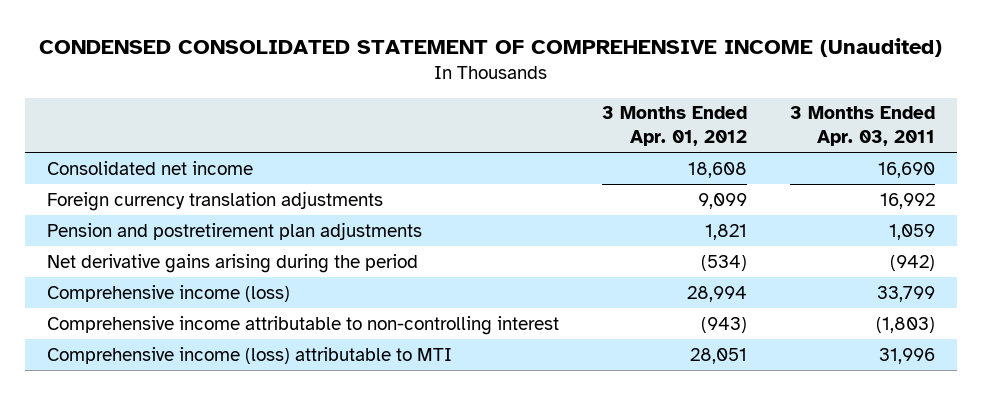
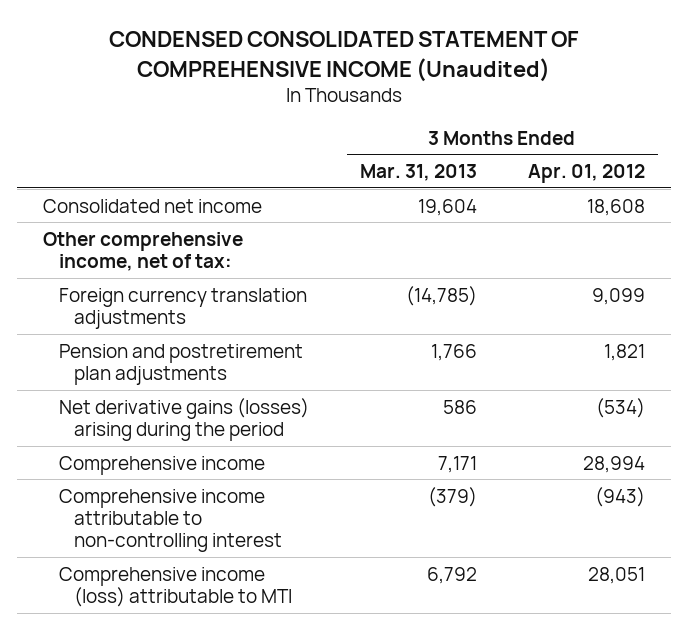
[790,106,936,147] 3 Months Ended Apr. 03, 2011 -> none
none -> [359,163,477,181] Mar. 31, 2013
none -> [43,231,244,271] Other comprehensive income, net of tax:
[46,253,418,273] Net derivative gains arising during the period -> [58,397,309,441] Net derivative gains (losses) arising during the period
[46,284,290,302] Comprehensive income (loss) -> [58,455,265,475] Comprehensive income

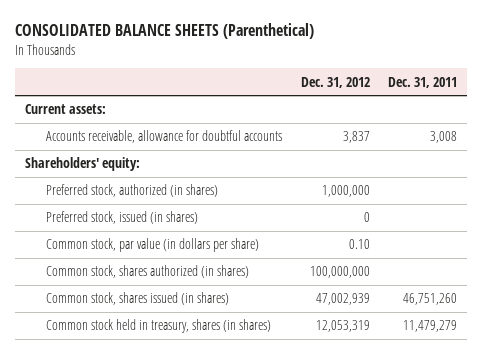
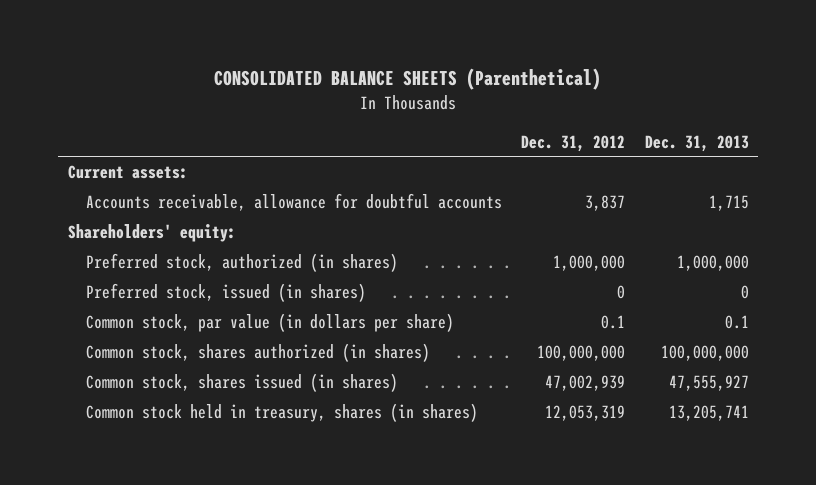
[388,76,458,88] Dec. 31, 2011 -> none
none -> [644,134,749,152] Dec. 31, 2013
[348,239,370,250] 0.10 -> [601,315,626,330] 0.1

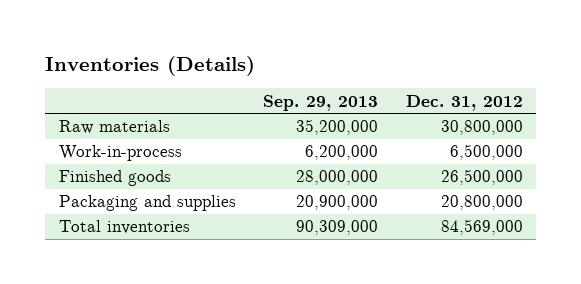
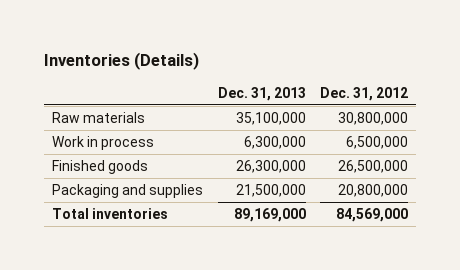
[263,94,379,111] Sep. 29, 2013 -> none
none -> [217,86,306,101] Dec. 31, 2013
[58,145,182,162] Work-in-process -> [51,136,154,151] Work in process

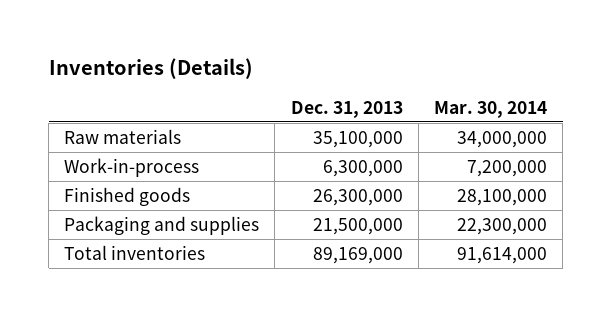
[320,86,409,101] Dec. 31, 2012 -> none
none -> [433,100,547,118] Mar. 30, 2014
[51,136,154,151] Work in process -> [64,157,200,177] Work-in-process

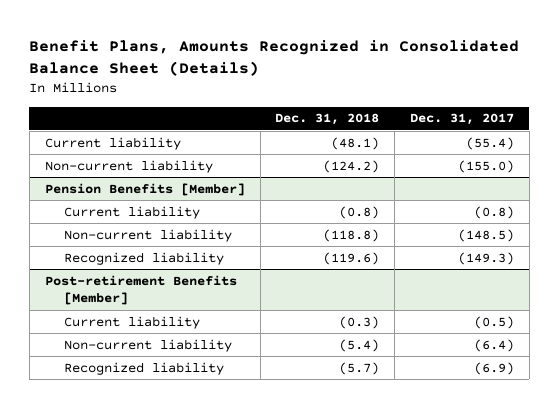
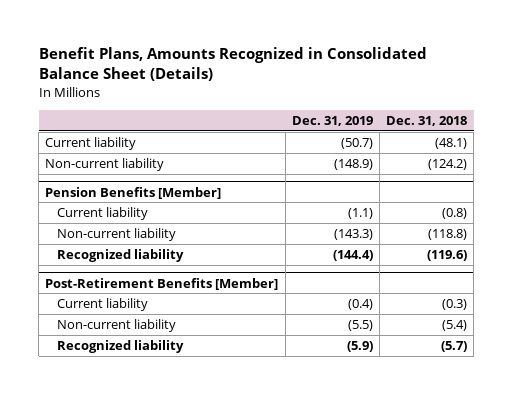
[410,113,515,126] Dec. 31, 2017 -> none
none -> [291,116,373,127] Dec. 31, 2019
[44,274,237,306] Post-retirement Benefits [Member] -> [45,277,279,290] Post-Retirement Benefits [Member]

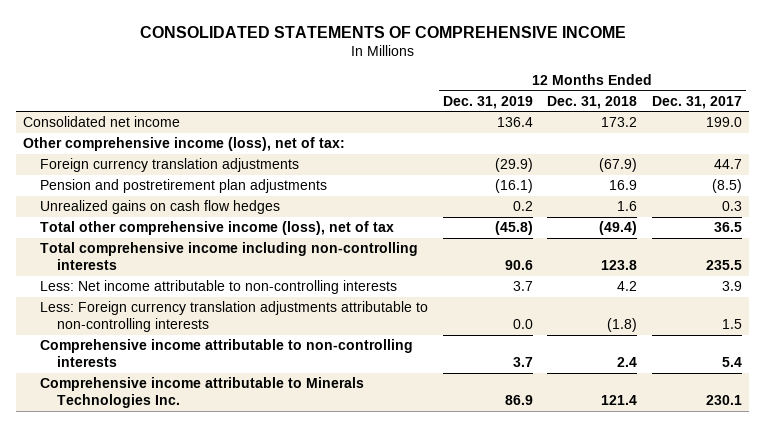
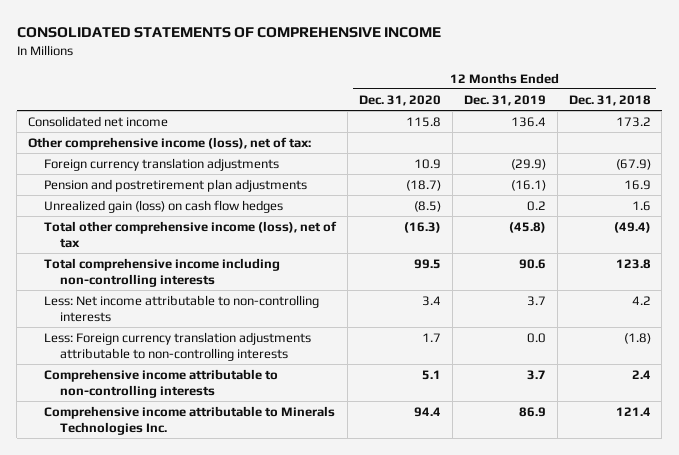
[651,95,742,109] Dec. 31, 2017 -> none
none -> [358,94,441,106] Dec. 31, 2020
[40,200,281,215] Unrealized gains on cash flow hedges -> [44,199,284,213] Unrealized gain (loss) on cash flow hedges

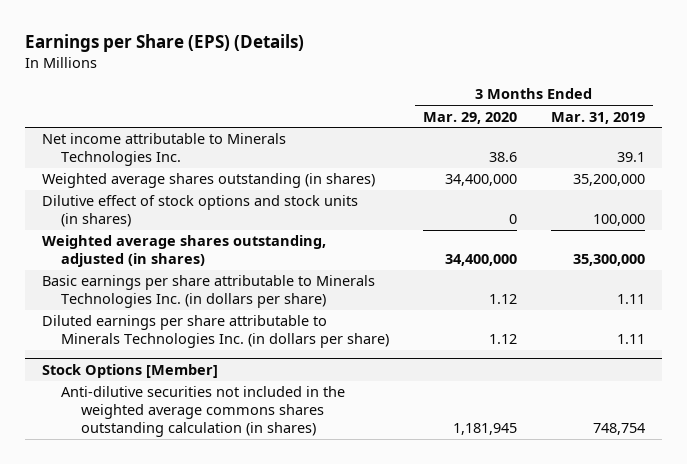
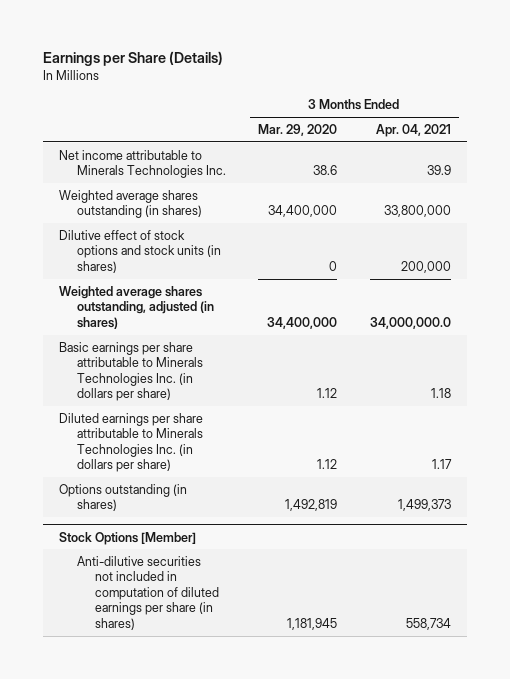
[25,34,305,53] Earnings per Share (EPS) (Details) -> [43,50,224,66] Earnings per Share (Details)
[550,111,645,124] Mar. 31, 2019 -> none
none -> [375,124,451,138] Apr. 04, 2021
none -> [59,483,188,512] Options outstanding (in shares)
[61,386,346,438] Anti-dilutive securities not included in the weighted average commons shares outstanding calculation (in shares) -> [77,555,220,630] Anti-dilutive securities not included in computation of diluted earnings per share (in shares)

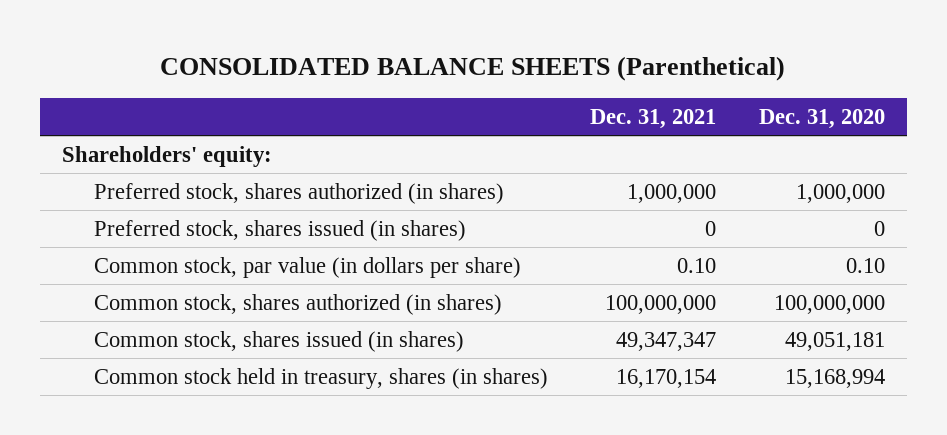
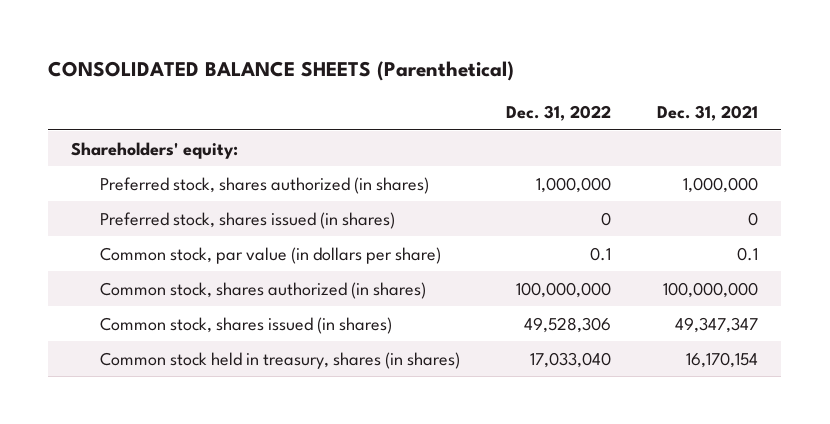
[759,109,886,130] Dec. 31, 2020 -> none
none -> [505,105,611,122] Dec. 31, 2022
[677,258,717,274] 0.10 -> [737,246,759,261] 0.1

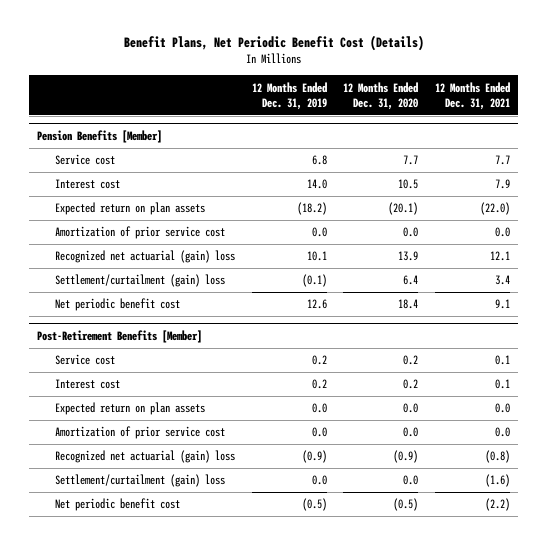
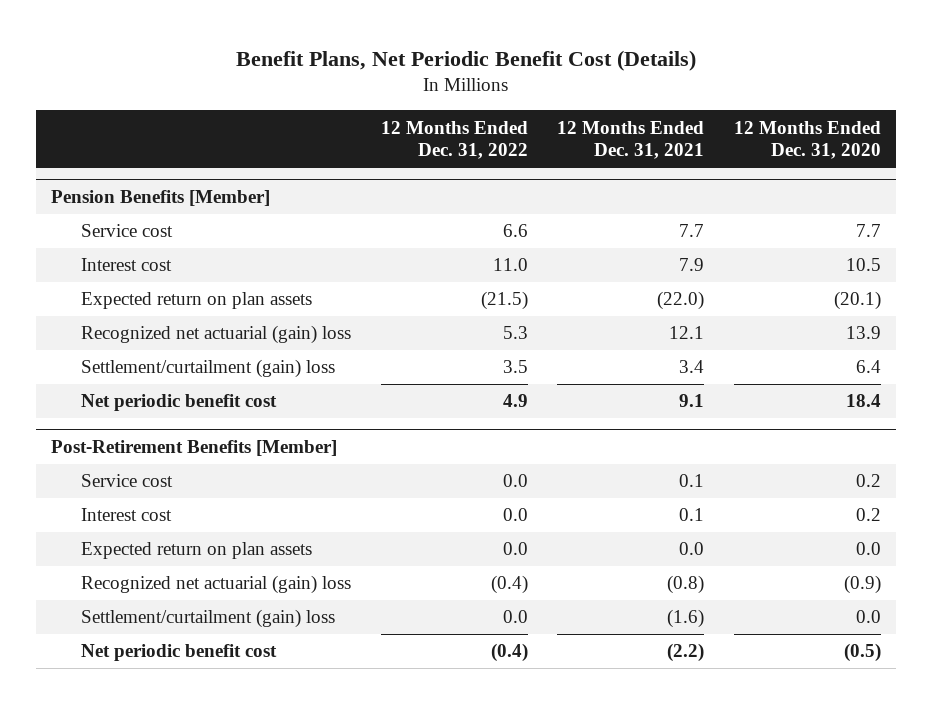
[251,81,327,110] 12 Months Ended Dec. 31, 2019 -> none
none -> [380,120,528,160] 12 Months Ended Dec. 31, 2022
[55,226,226,240] Amortization of prior service cost -> none
[55,426,226,440] Amortization of prior service cost -> none

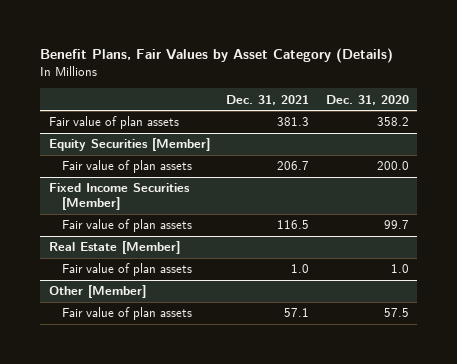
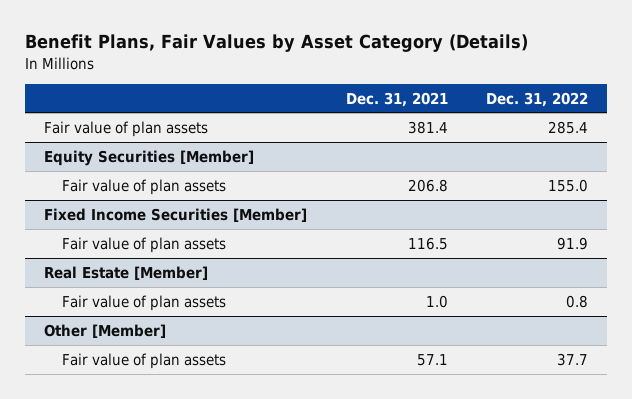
[325,94,409,105] Dec. 31, 2020 -> none
none -> [486,91,589,107] Dec. 31, 2022
[277,117,310,127] 381.3 -> [407,120,448,134] 381.4
[277,161,310,171] 206.7 -> [407,178,448,192] 206.8

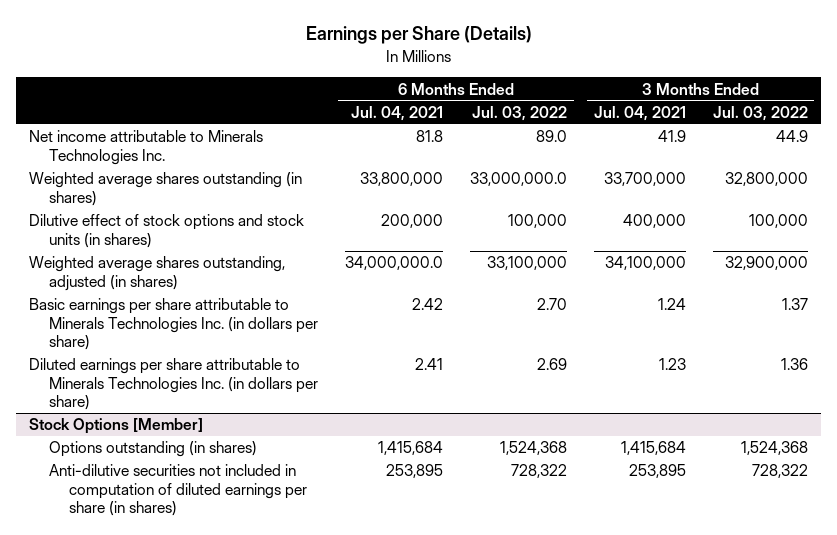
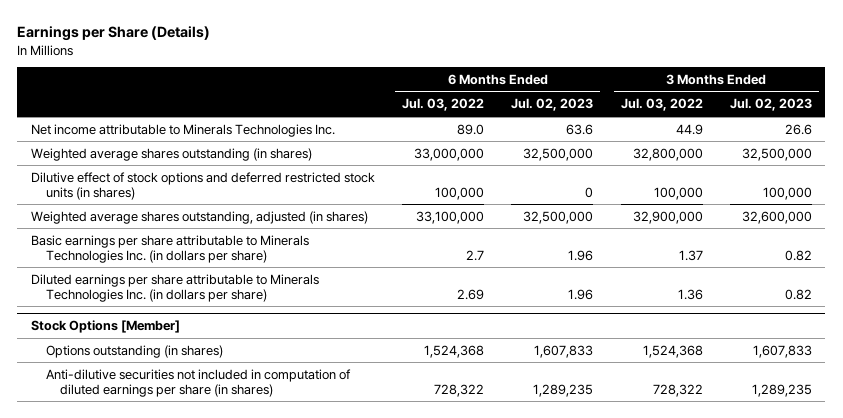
[351,106,444,122] Jul. 04, 2021 -> none
[593,106,686,122] Jul. 04, 2021 -> none
none -> [511,98,594,112] Jul. 02, 2023
none -> [729,98,812,112] Jul. 02, 2023
[469,172,567,187] 33,000,000.0 -> [414,147,485,161] 33,000,000
[29,214,305,248] Dilutive effect of stock options and stock units (in shares) -> [31,171,376,200] Dilutive effect of stock options and deferred restricted stock units (in shares)
[536,298,567,311] 2.70 -> [466,249,485,261] 2.7

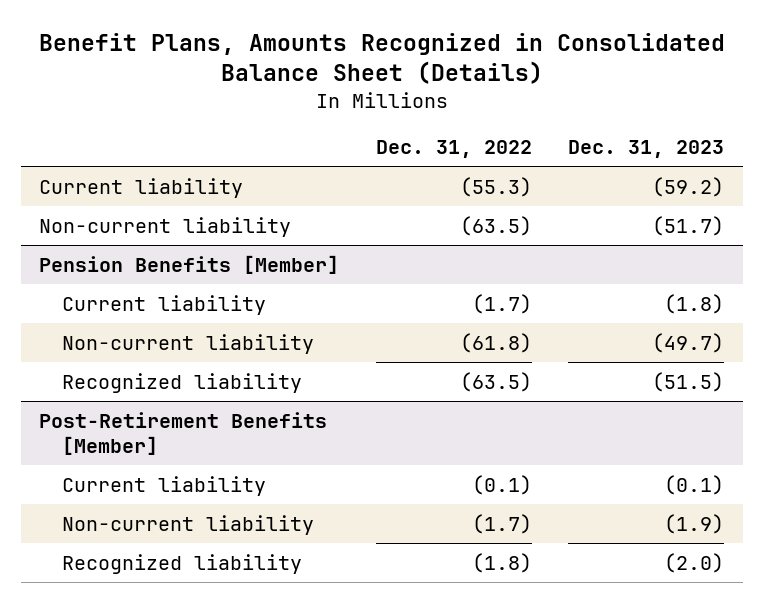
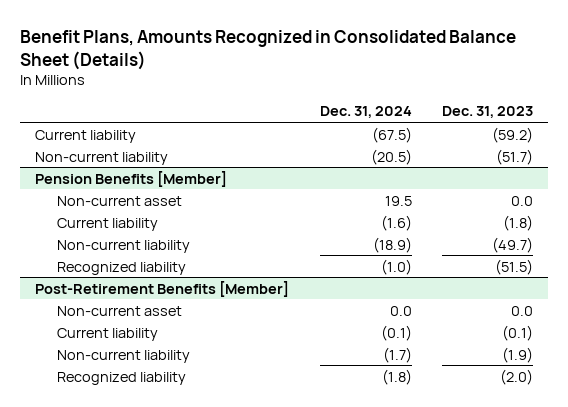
[375,139,532,158] Dec. 31, 2022 -> none
none -> [319,106,412,119] Dec. 31, 2024
none -> [57,195,183,206] Non-current asset
none -> [57,305,183,316] Non-current asset

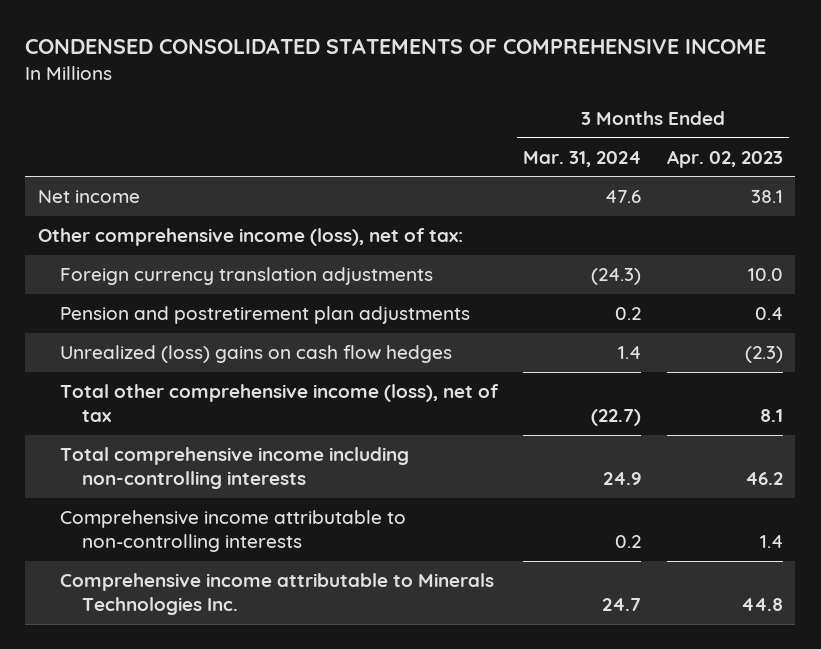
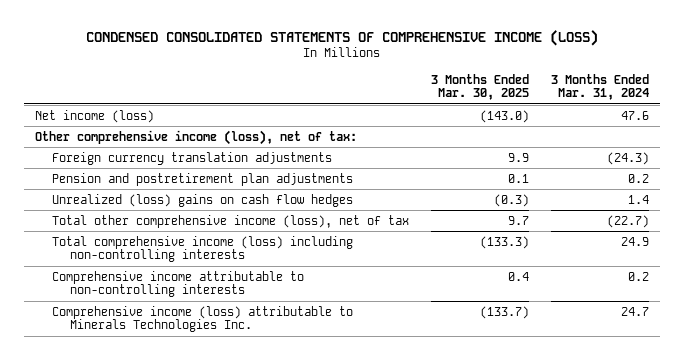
[25,38,767,55] CONDENSED CONSOLIDATED STATEMENTS OF COMPREHENSIVE INCOME -> [86,29,599,46] CONDENSED CONSOLIDATED STATEMENTS OF COMPREHENSIVE INCOME (LOSS)
[666,149,783,168] Apr. 02, 2023 -> none
none -> [431,73,530,101] 3 Months Ended Mar. 30, 2025
[37,190,140,204] Net income -> [34,109,154,123] Net income (loss)
[60,447,410,490] Total comprehensive income including non-controlling interests -> [52,235,354,263] Total comprehensive income (loss) including non-controlling interests
[60,573,495,616] Comprehensive income attributable to Minerals Technologies Inc. -> [52,305,354,333] Comprehensive income (loss) attributable to Minerals Technologies Inc.

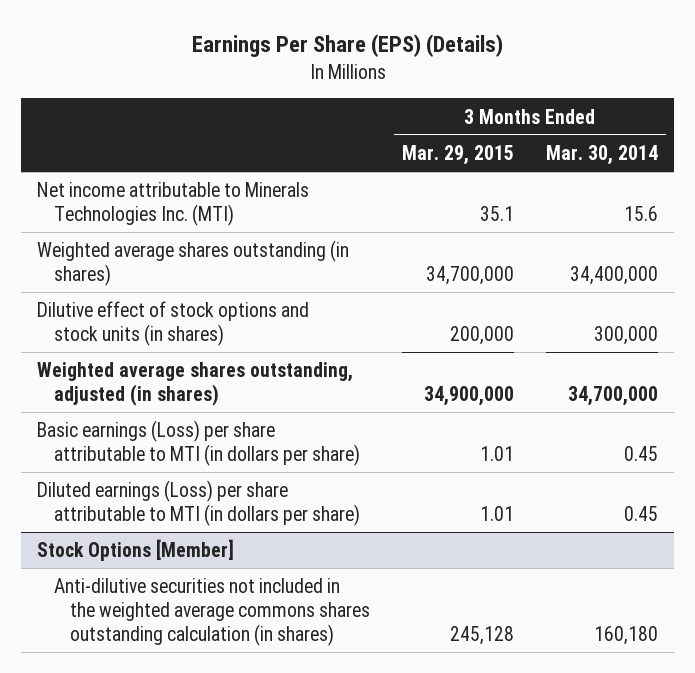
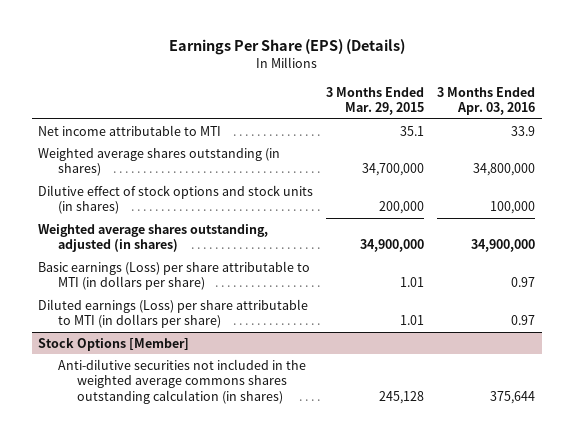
[545,144,658,165] Mar. 30, 2014 -> none
none -> [437,86,536,115] 3 Months Ended Apr. 03, 2016
[37,182,310,226] Net income attributable to Minerals Technologies Inc. (MTI) -> [38,124,222,136] Net income attributable to MTI

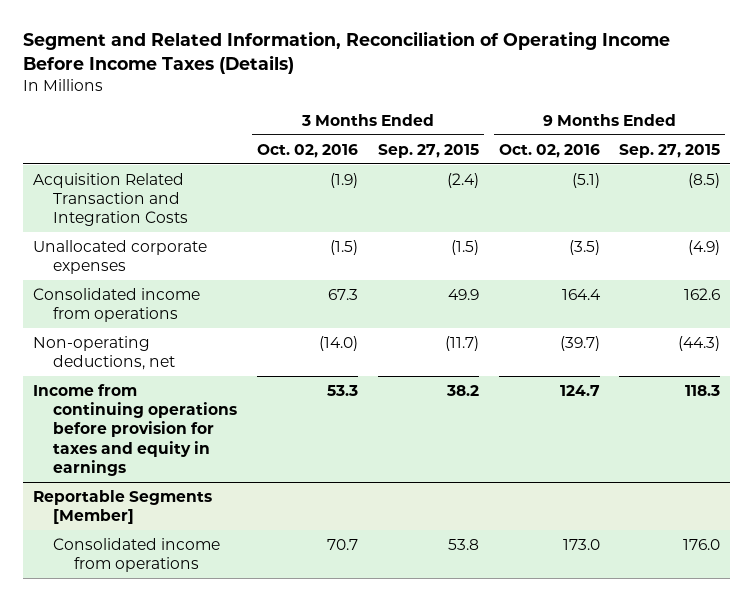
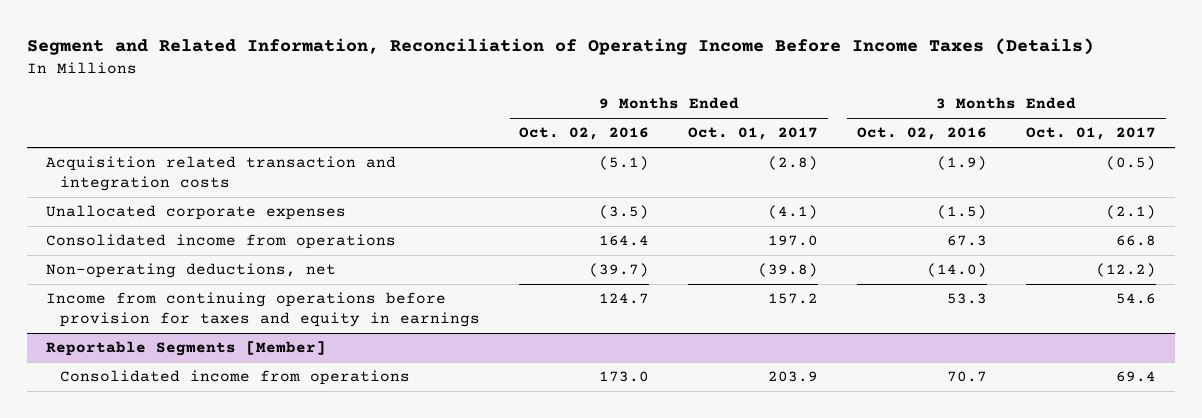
[377,143,479,158] Sep. 27, 2015 -> none
[619,143,721,158] Sep. 27, 2015 -> none
none -> [688,127,819,141] Oct. 01, 2017
none -> [1025,127,1156,141] Oct. 01, 2017
[32,172,189,227] Acquisition Related Transaction and Integration Costs -> [46,156,397,192] Acquisition related transaction and integration costs

